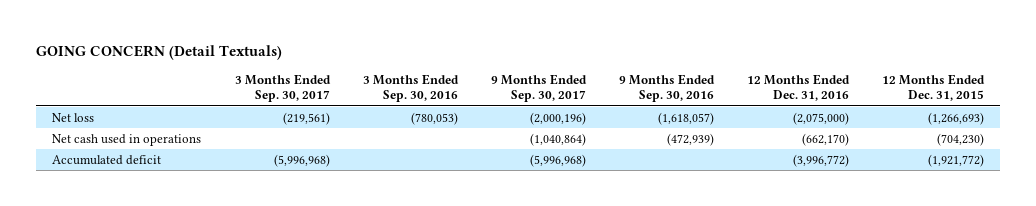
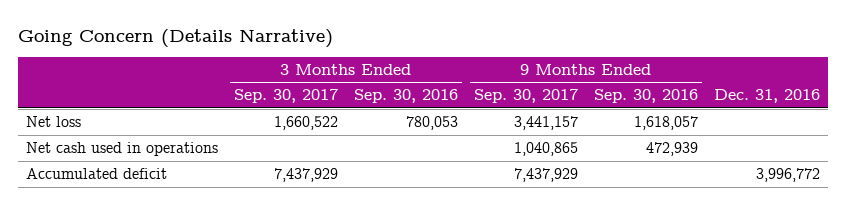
[35,45,282,61] GOING CONCERN (Detail Textuals) -> [17,28,333,48] Going Concern (Details Narrative)
[746,74,850,102] 12 Months Ended Dec. 31, 2016 -> none
[881,74,985,102] 12 Months Ended Dec. 31, 2015 -> none
none -> [714,89,821,104] Dec. 31, 2016
[282,111,330,125] (219,561) -> [273,116,338,131] 1,660,522
[410,111,458,125] (780,053) -> [406,116,459,131] 780,053
[529,111,586,125] (2,000,196) -> [514,116,579,131] 3,441,157
[657,111,714,125] (1,618,057) -> [634,116,699,131] 1,618,057
[529,132,586,146] (1,040,864) -> [514,142,579,157] 1,040,865
[666,132,714,146] (472,939) -> [646,142,699,157] 472,939
[273,153,330,167] (5,996,968) -> [273,168,338,183] 7,437,929
[529,153,586,167] (5,996,968) -> [514,168,579,183] 7,437,929

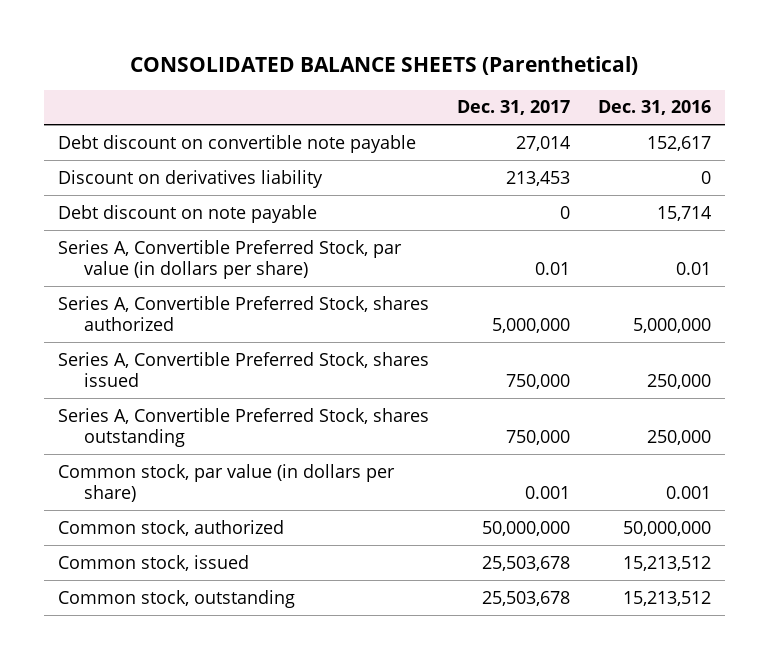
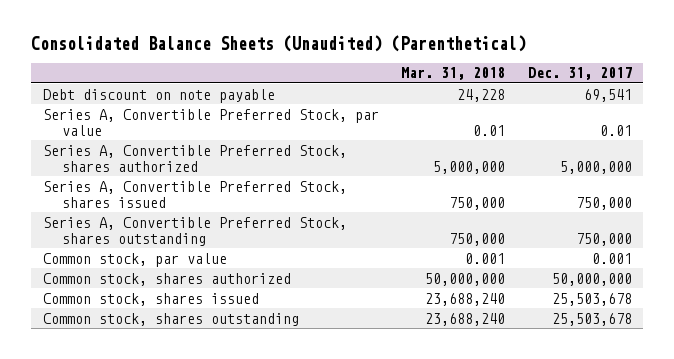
[130,55,639,75] CONSOLIDATED BALANCE SHEETS (Parenthetical) -> [31,35,527,53] Consolidated Balance Sheets (Unaudited) (Parenthetical)
[598,100,712,116] Dec. 31, 2016 -> none
none -> [401,67,506,81] Mar. 31, 2018
[57,134,416,153] Debt discount on convertible note payable -> none
[57,169,323,188] Discount on derivatives liability -> none
[559,205,570,219] 0 -> [583,88,632,102] 69,541
[57,239,402,280] Series A, Convertible Preferred Stock, par value (in dollars per share) -> [42,108,379,136] Series A, Convertible Preferred Stock, par value
[57,463,395,503] Common stock, par value (in dollars per share) -> [42,252,227,267] Common stock, par value
[57,519,284,536] Common stock, authorized -> [42,272,291,286] Common stock, shares authorized
[57,554,249,571] Common stock, issued -> [42,292,259,306] Common stock, shares issued
[57,589,295,608] Common stock, outstanding -> [42,312,299,326] Common stock, shares outstanding

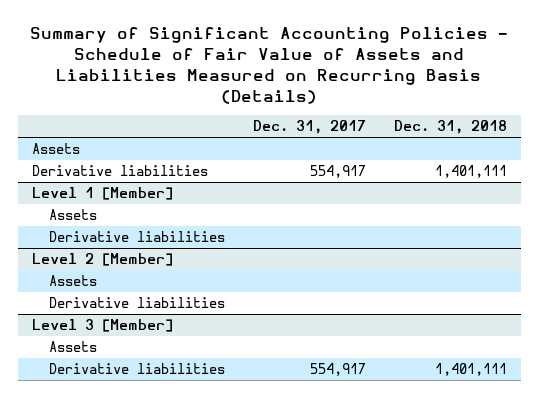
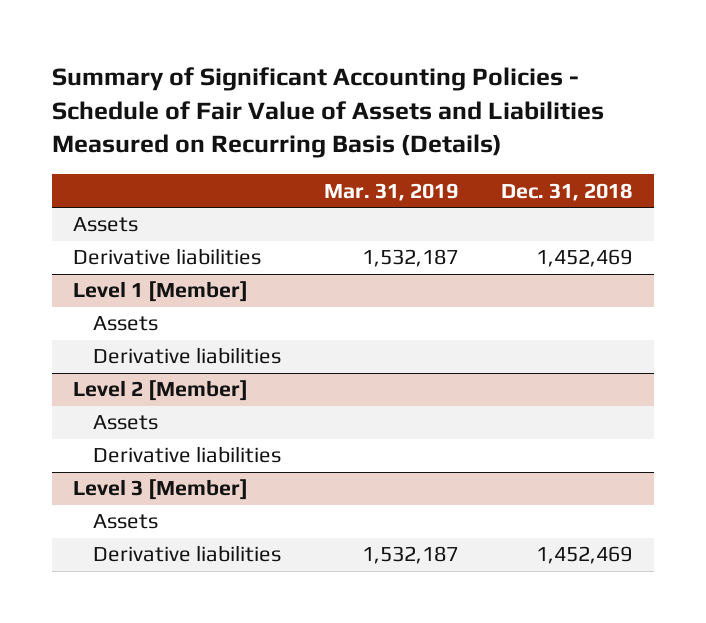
[252,120,366,135] Dec. 31, 2017 -> none
none -> [324,182,459,201] Mar. 31, 2019
[434,165,507,179] 1,401,111 -> [536,249,633,268] 1,452,469
[434,363,507,377] 1,401,111 -> [536,546,633,565] 1,452,469

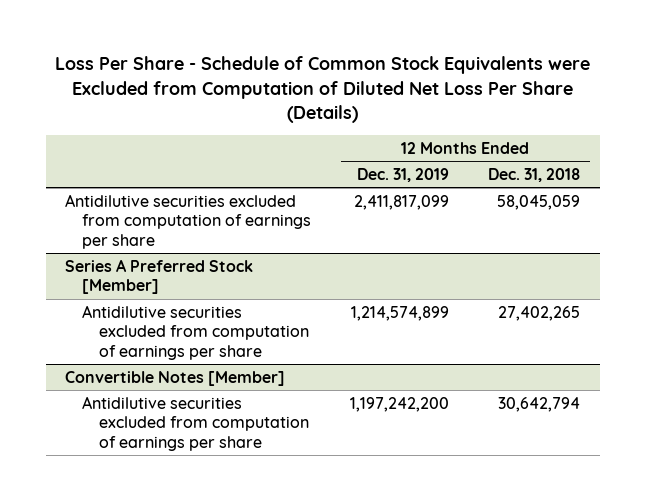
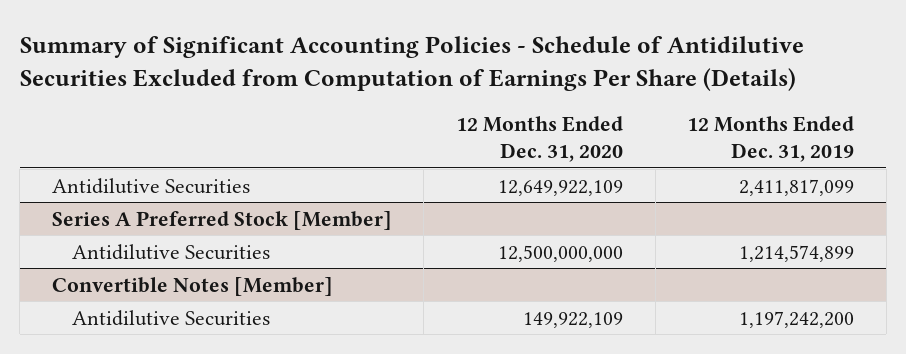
[54,56,590,124] Loss Per Share - Schedule of Common Stock Equivalents were Excluded from Computation of Diluted Net Loss Per Share (Details) -> [19,35,804,92] Summary of Significant Accounting Policies - Schedule of Antidilutive Securities Excluded from Computation of Earnings Per Share (Details)
[488,167,581,182] Dec. 31, 2018 -> none
none -> [456,116,624,163] 12 Months Ended Dec. 31, 2020
[65,193,312,249] Antidilutive securities excluded from computation of earnings per share -> [51,177,250,194] Antidilutive Securities
[82,304,310,360] Antidilutive securities excluded from computation of earnings per share -> [72,243,271,260] Antidilutive Securities
[82,395,310,451] Antidilutive securities excluded from computation of earnings per share -> [72,309,271,326] Antidilutive Securities

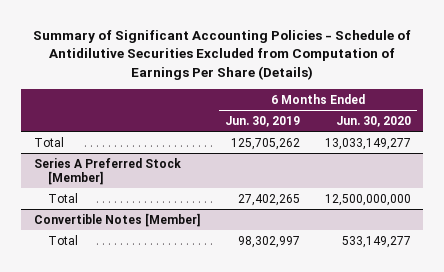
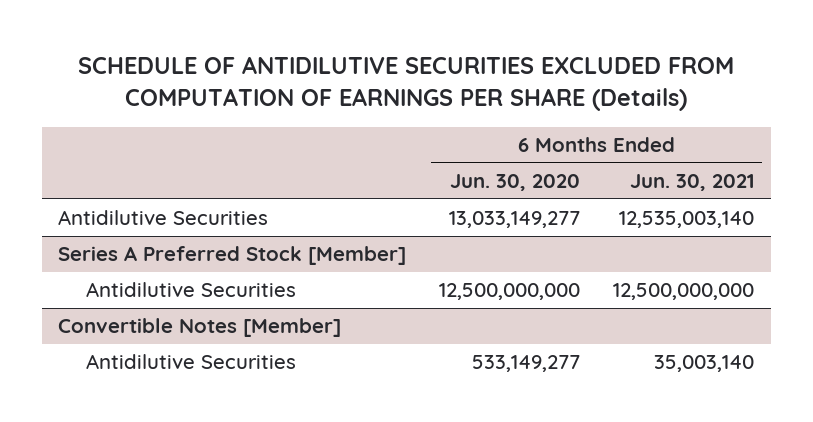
[33,29,412,81] Summary of Significant Accounting Policies - Schedule of Antidilutive Securities Excluded from Computation of Earnings Per Share (Details) -> [78,55,735,111] SCHEDULE OF ANTIDILUTIVE SECURITIES EXCLUDED FROM COMPUTATION OF EARNINGS PER SHARE (Details)
[225,115,301,127] Jun. 30, 2019 -> none
none -> [630,174,755,192] Jun. 30, 2021
[33,136,64,147] Total -> [58,210,269,226] Antidilutive Securities
[47,192,78,203] Total -> [86,282,297,298] Antidilutive Securities
[47,234,78,245] Total -> [86,354,297,370] Antidilutive Securities

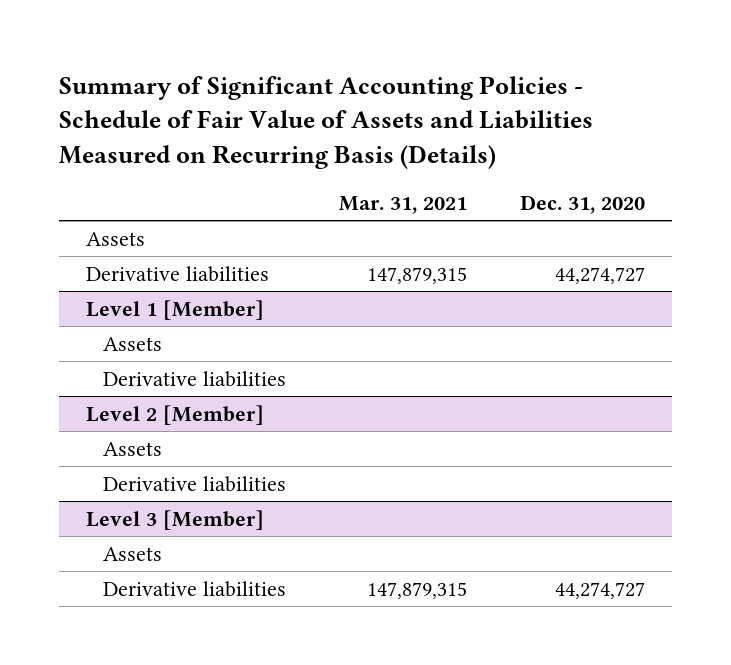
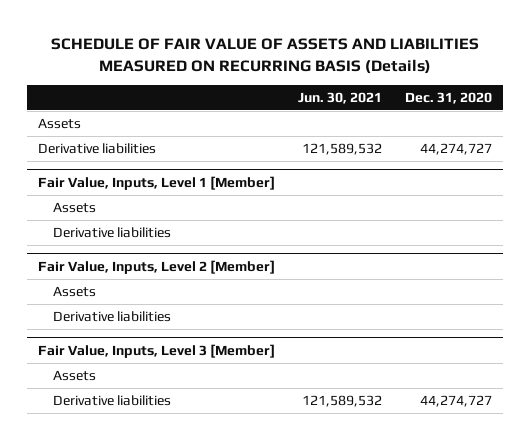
[59,75,594,169] Summary of Significant Accounting Policies - Schedule of Fair Value of Assets and Liabilities Measured on Recurring Basis (Details) -> [51,37,480,74] SCHEDULE OF FAIR VALUE OF ASSETS AND LIABILITIES MEASURED ON RECURRING BASIS (Details)
[339,195,468,214] Mar. 31, 2021 -> none
none -> [298,91,383,104] Jun. 30, 2021
[85,299,264,320] Level 1 [Member] -> [38,175,276,190] Fair Value, Inputs, Level 1 [Member]
[85,404,264,425] Level 2 [Member] -> [38,259,276,274] Fair Value, Inputs, Level 2 [Member]
[85,509,264,530] Level 3 [Member] -> [38,343,276,358] Fair Value, Inputs, Level 3 [Member]

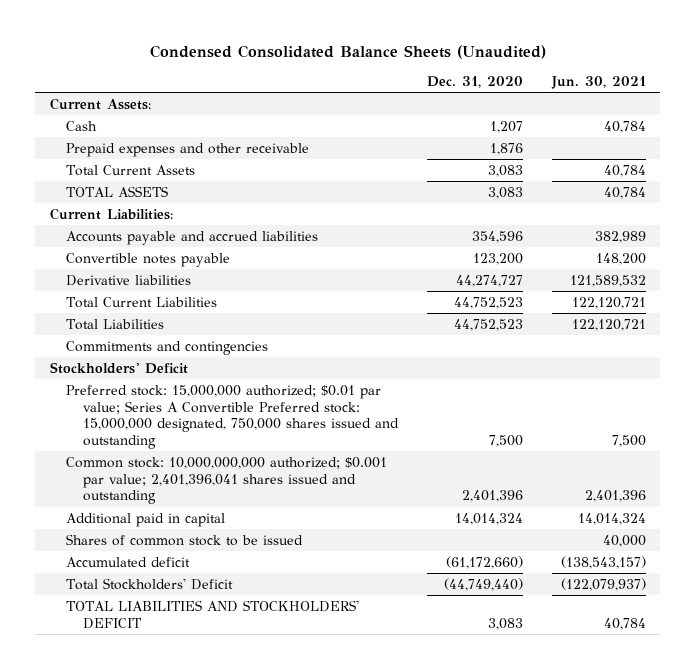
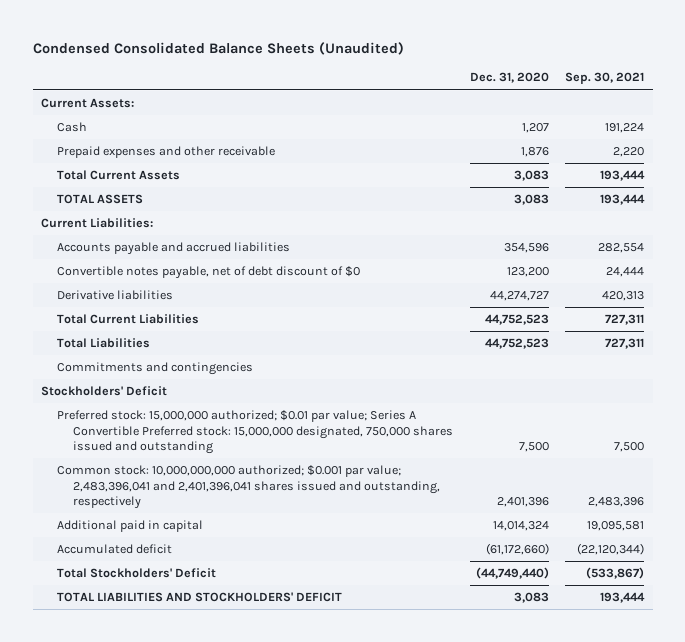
[550,76,646,90] Jun. 30, 2021 -> none
none -> [565,72,645,85] Sep. 30, 2021
[66,252,231,267] Convertible notes payable -> [57,266,361,280] Convertible notes payable, net of debt discount of $0
[66,456,388,505] Common stock: 10,000,000,000 authorized; $0.001 par value; 2,401,396,041 shares issued and outstanding -> [57,465,441,510] Common stock: 10,000,000,000 authorized; $0.001 par value; 2,483,396,041 and 2,401,396,041 shares issued and outstanding, respectively
[66,533,304,546] Shares of common stock to be issued -> none

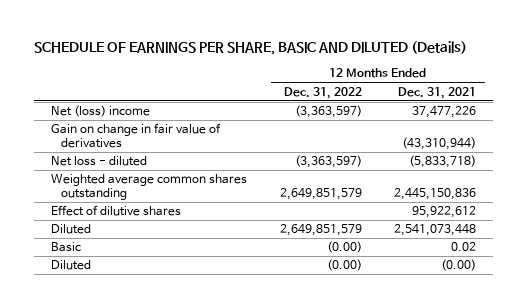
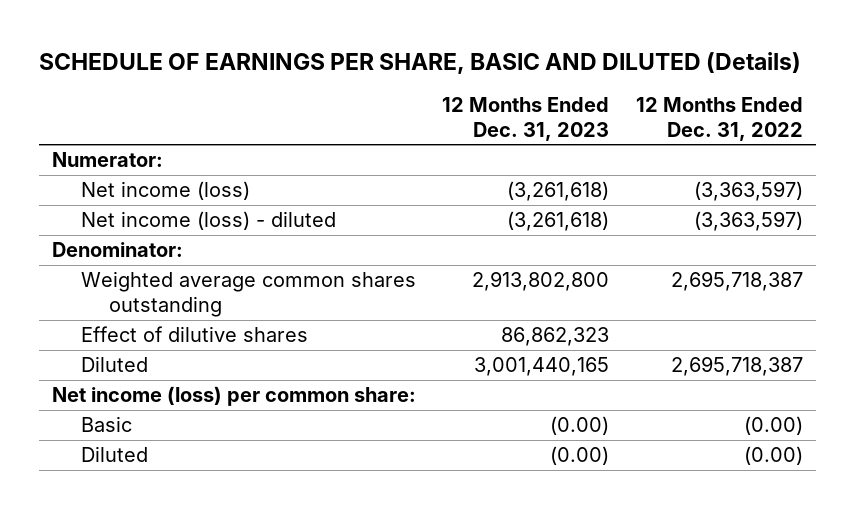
[398,86,477,99] Dec. 31, 2021 -> none
none -> [442,96,610,141] 12 Months Ended Dec. 31, 2023
[50,123,221,148] Gain on change in fair value of derivatives -> none
none -> [52,152,164,168] Numerator:
[50,105,150,118] Net (loss) income -> [80,181,250,201] Net income (loss)
[50,156,147,167] Net loss - diluted -> [80,211,336,231] Net income (loss) - diluted
none -> [52,242,184,258] Denominator:
[279,187,362,200] 2,649,851,579 -> [670,271,803,292] 2,695,718,387
[279,224,362,237] 2,649,851,579 -> [670,356,803,377] 2,695,718,387
none -> [52,386,417,407] Net income (loss) per common share:

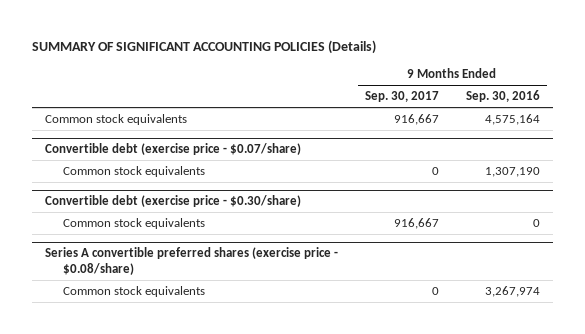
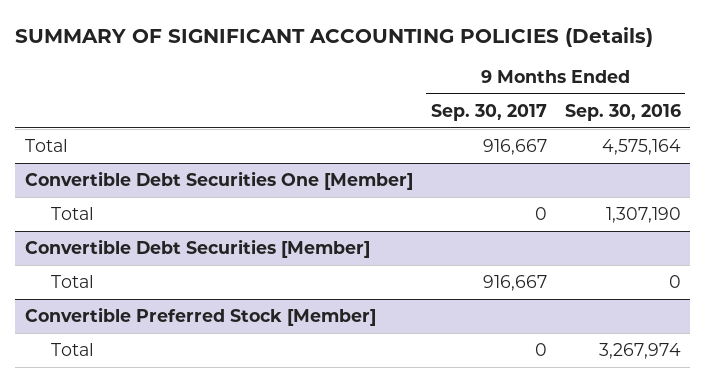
[45,113,188,125] Common stock equivalents -> [24,138,68,152] Total
[45,142,302,155] Convertible debt (exercise price - $0.07/share) -> [24,170,413,190] Convertible Debt Securities One [Member]
[62,165,205,177] Common stock equivalents -> [51,206,95,220] Total
[45,194,302,207] Convertible debt (exercise price - $0.30/share) -> [24,238,370,258] Convertible Debt Securities [Member]
[62,217,205,229] Common stock equivalents -> [51,274,95,288] Total
[45,246,339,276] Series A convertible preferred shares (exercise price - $0.08/share) -> [24,306,376,326] Convertible Preferred Stock [Member]
[62,285,205,297] Common stock equivalents -> [51,342,95,356] Total

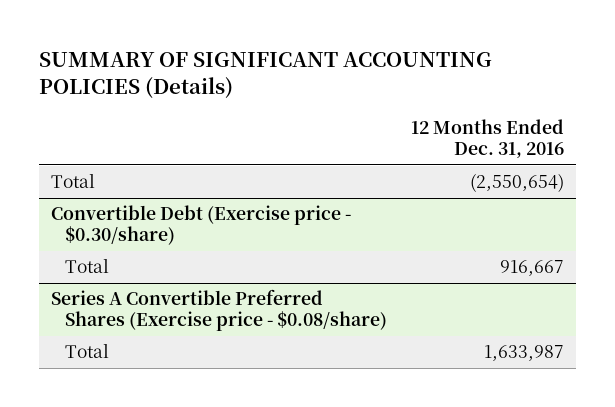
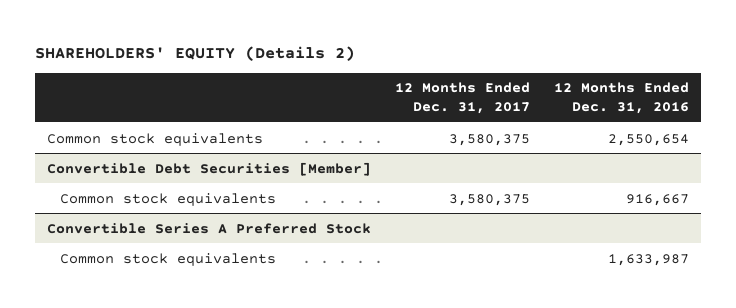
[39,51,493,100] SUMMARY OF SIGNIFICANT ACCOUNTING POLICIES (Details) -> [34,45,355,61] SHAREHOLDERS' EQUITY (Details 2)
none -> [394,82,530,115] 12 Months Ended Dec. 31, 2017
[51,173,96,189] Total -> none
none -> [46,132,263,146] Common stock equivalents
[51,205,352,246] Convertible Debt (Exercise price - $0.30/share) -> [46,161,371,176] Convertible Debt Securities [Member]
[65,258,110,274] Total -> [59,192,276,206] Common stock equivalents
[51,289,388,332] Series A Convertible Preferred Shares (Exercise price - $0.08/share) -> [46,222,371,234] Convertible Series A Preferred Stock
[65,343,110,359] Total -> [59,252,276,266] Common stock equivalents

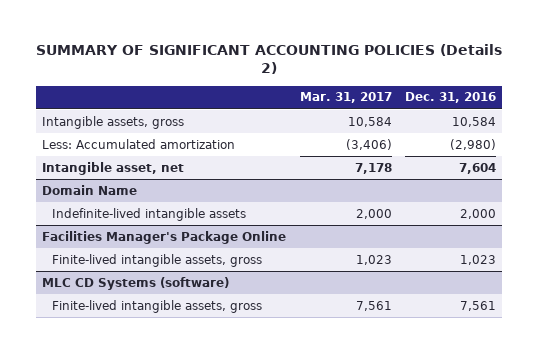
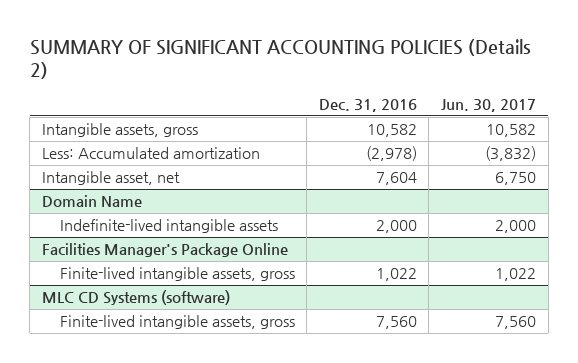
[299,92,392,104] Mar. 31, 2017 -> none
none -> [441,98,537,112] Jun. 30, 2017
[451,116,496,127] 10,584 -> [366,124,417,138] 10,582
[449,138,496,150] (2,980) -> [365,146,417,162] (2,978)
[459,254,496,265] 1,023 -> [375,268,417,282] 1,022
[459,300,496,311] 7,561 -> [375,316,417,330] 7,560

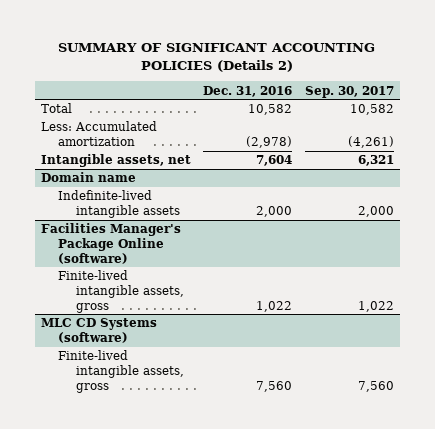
[441,98,537,112] Jun. 30, 2017 -> none
none -> [304,85,394,98] Sep. 30, 2017
[41,123,198,138] Intangible assets, gross -> [40,103,72,114] Total
[41,171,180,186] Intangible asset, net -> [40,154,191,168] Intangible assets, net
[41,195,142,208] Domain Name -> [40,172,136,183] Domain name
[41,243,288,258] Facilities Manager's Package Online -> [40,223,181,264] Facilities Manager's Package Online (software)

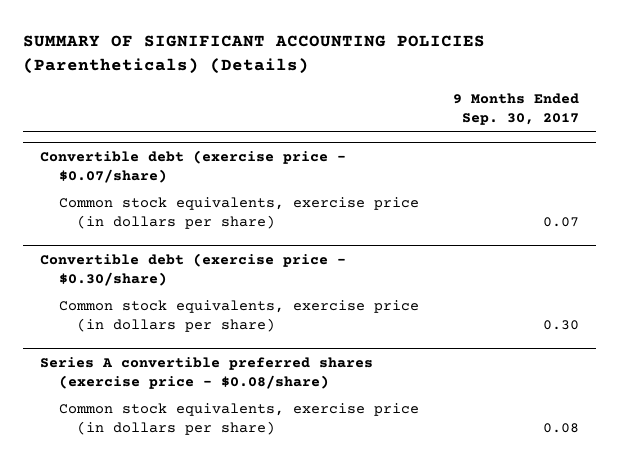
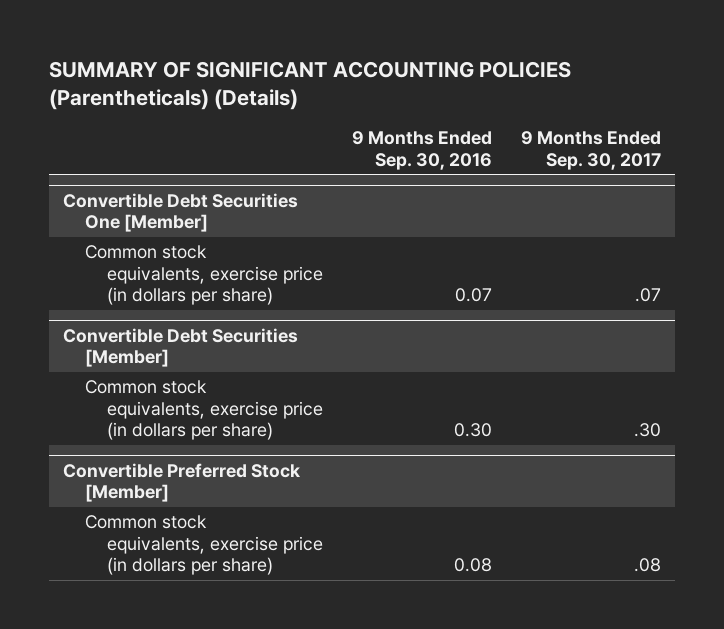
none -> [352,131,493,170] 9 Months Ended Sep. 30, 2016
[39,149,346,183] Convertible debt (exercise price - $0.07/share) -> [63,193,299,233] Convertible Debt Securities One [Member]
[542,217,579,228] 0.07 -> [634,288,661,303] .07
[39,252,346,286] Convertible debt (exercise price - $0.30/share) -> [63,328,299,368] Convertible Debt Securities [Member]
[542,320,579,331] 0.30 -> [633,423,661,438] .30
[39,356,373,389] Series A convertible preferred shares (exercise price - $0.08/share) -> [63,463,302,503] Convertible Preferred Stock [Member]
[542,423,579,434] 0.08 -> [633,558,661,573] .08

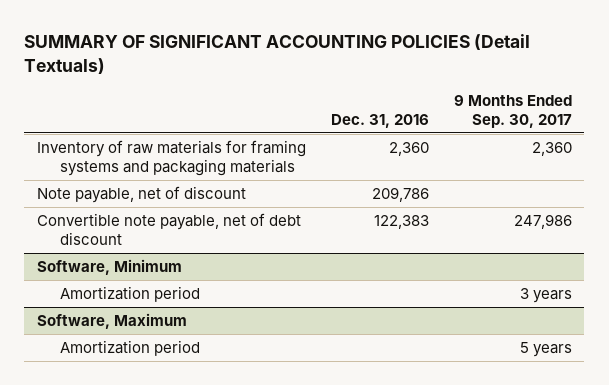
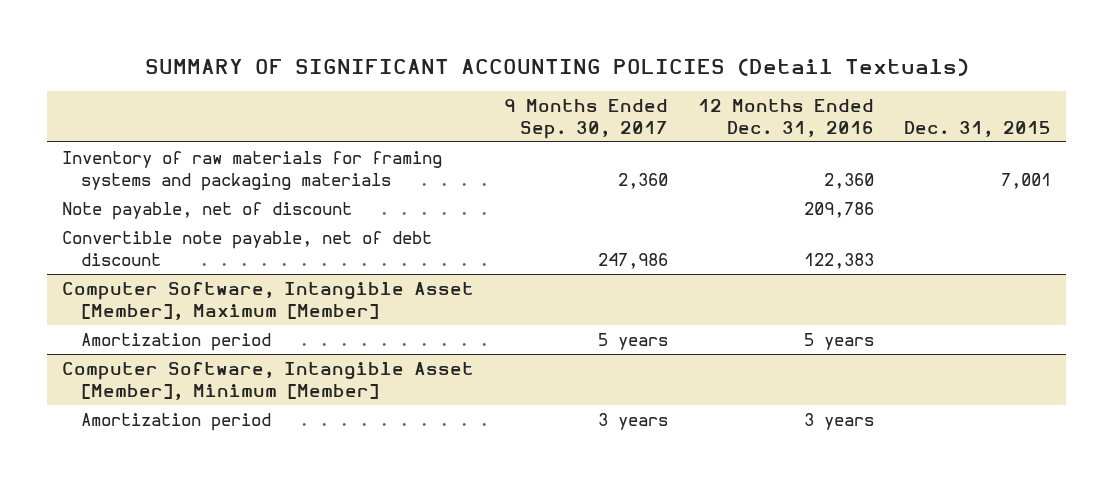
[330,113,429,128] Dec. 31, 2016 -> none
none -> [698,99,875,137] 12 Months Ended Dec. 31, 2016
none -> [904,120,1052,137] Dec. 31, 2015
[36,258,182,275] Software, Minimum -> none
[59,285,200,302] Amortization period -> none
[36,312,187,329] Software, Maximum -> none
none -> [62,282,475,320] Computer Software, Intangible Asset [Member], Maximum [Member]
none -> [62,362,475,400] Computer Software, Intangible Asset [Member], Minimum [Member]
none -> [81,413,272,432] Amortization period

